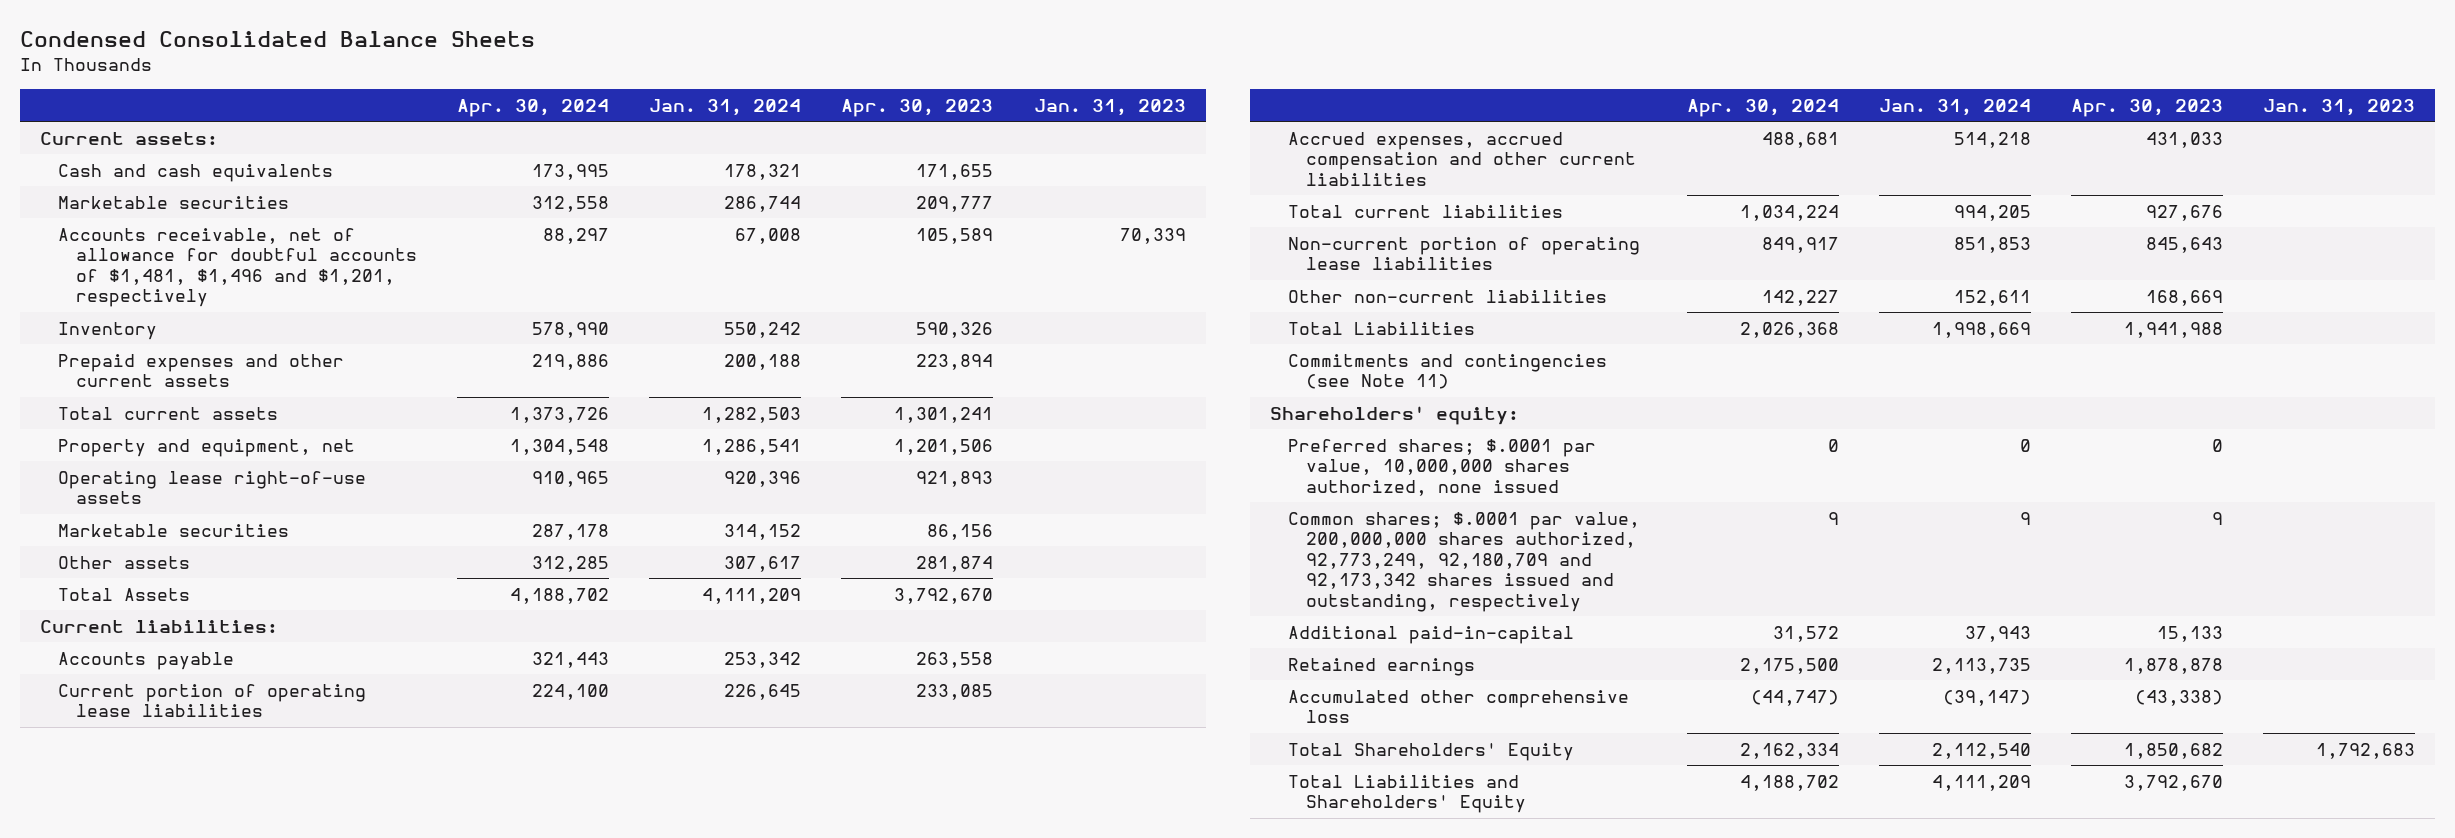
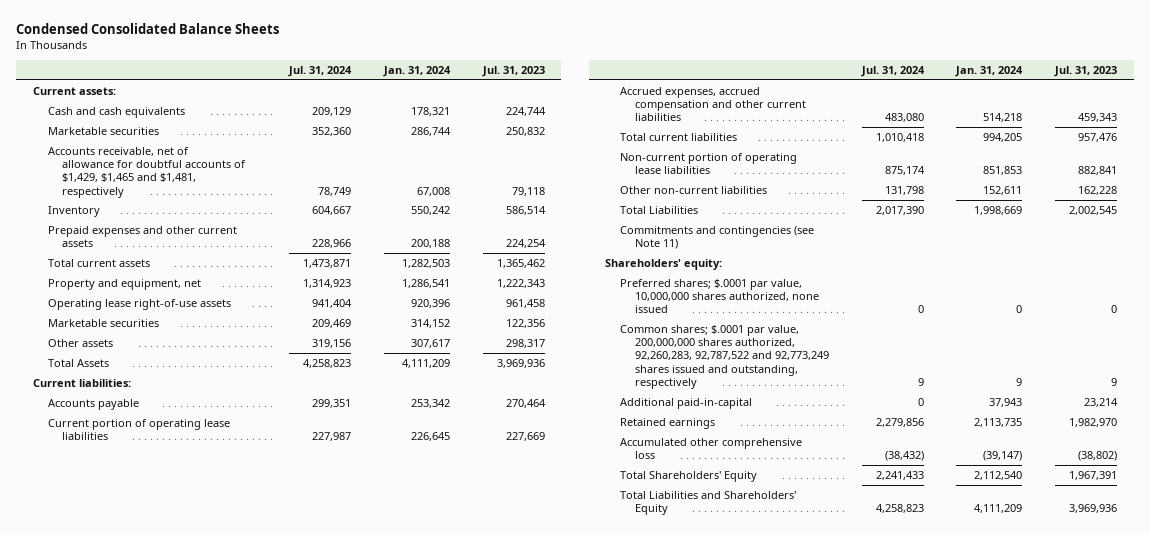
[457,98,610,117] Apr. 30, 2024 -> none
[841,98,994,117] Apr. 30, 2023 -> none
[1033,98,1186,116] Jan. 31, 2023 -> none
none -> [288,65,353,77] Jul. 31, 2024
none -> [481,65,545,77] Jul. 31, 2023
[58,227,418,308] Accounts receivable, net of allowance for doubtful accounts of $1,481, $1,496 and $1,201, respectively -> [47,146,247,198] Accounts receivable, net of allowance for doubtful accounts of $1,429, $1,465 and $1,481, respectively
[1287,511,1640,612] Common shares; $.0001 par value, 200,000,000 shares authorized, 92,773,249, 92,180,709 and 92,173,342 shares issued and outstanding, respectively -> [620,324,830,389] Common shares; $.0001 par value, 200,000,000 shares authorized, 92,260,283, 92,787,522 and 92,773,249 shares issued and outstanding, respectively

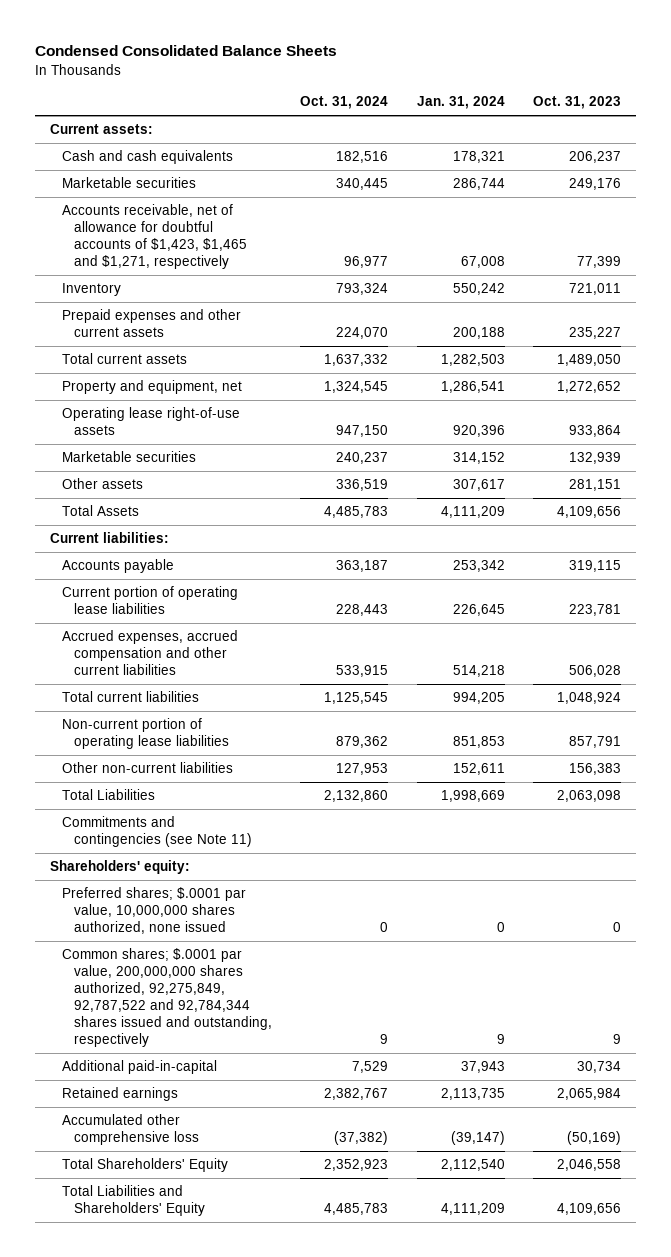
[288,65,353,77] Jul. 31, 2024 -> none
[481,65,545,77] Jul. 31, 2023 -> none
none -> [300,96,389,110] Oct. 31, 2024
none -> [533,96,622,110] Oct. 31, 2023
[47,146,247,198] Accounts receivable, net of allowance for doubtful accounts of $1,429, $1,465 and $1,481, respectively -> [61,204,247,270] Accounts receivable, net of allowance for doubtful accounts of $1,423, $1,465 and $1,271, respectively
[620,324,830,389] Common shares; $.0001 par value, 200,000,000 shares authorized, 92,260,283, 92,787,522 and 92,773,249 shares issued and outstanding, respectively -> [61,948,272,1047] Common shares; $.0001 par value, 200,000,000 shares authorized, 92,275,849, 92,787,522 and 92,784,344 shares issued and outstanding, respectively

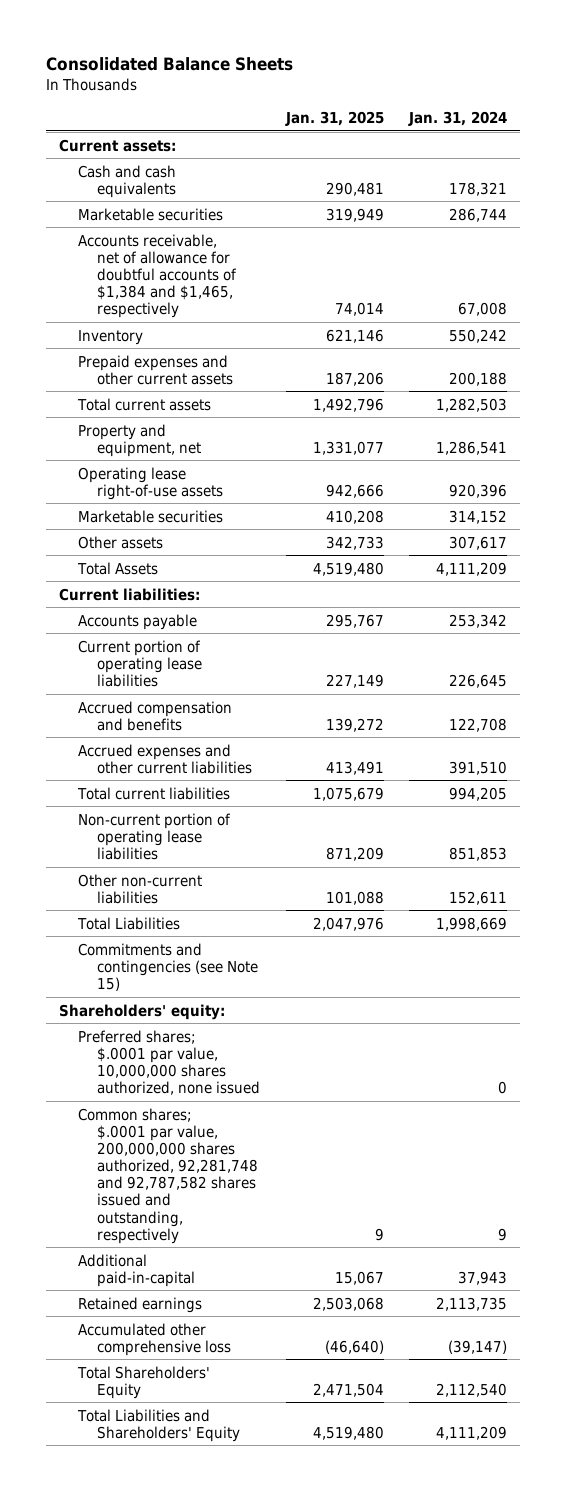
[35,45,338,57] Condensed Consolidated Balance Sheets -> [46,56,294,71] Consolidated Balance Sheets
[300,96,389,110] Oct. 31, 2024 -> none
[533,96,622,110] Oct. 31, 2023 -> none
none -> [284,111,384,127] Jan. 31, 2025
[61,204,247,270] Accounts receivable, net of allowance for doubtful accounts of $1,423, $1,465 and $1,271, respectively -> [78,233,238,319] Accounts receivable, net of allowance for doubtful accounts of $1,384 and $1,465, respectively
none -> [78,700,233,731] Accrued compensation and benefits
[61,630,238,676] Accrued expenses, accrued compensation and other current liabilities -> [78,743,253,774] Accrued expenses and other current liabilities
[452,665,505,678] 514,218 -> [449,760,508,775] 391,510
[61,816,252,848] Commitments and contingencies (see Note 11) -> [78,942,259,991] Commitments and contingencies (see Note 15)
[61,948,272,1047] Common shares; $.0001 par value, 200,000,000 shares authorized, 92,275,849, 92,787,522 and 92,784,344 shares issued and outstanding, respectively -> [78,1107,259,1244] Common shares; $.0001 par value, 200,000,000 shares authorized, 92,281,748 and 92,787,582 shares issued and outstanding, respectively

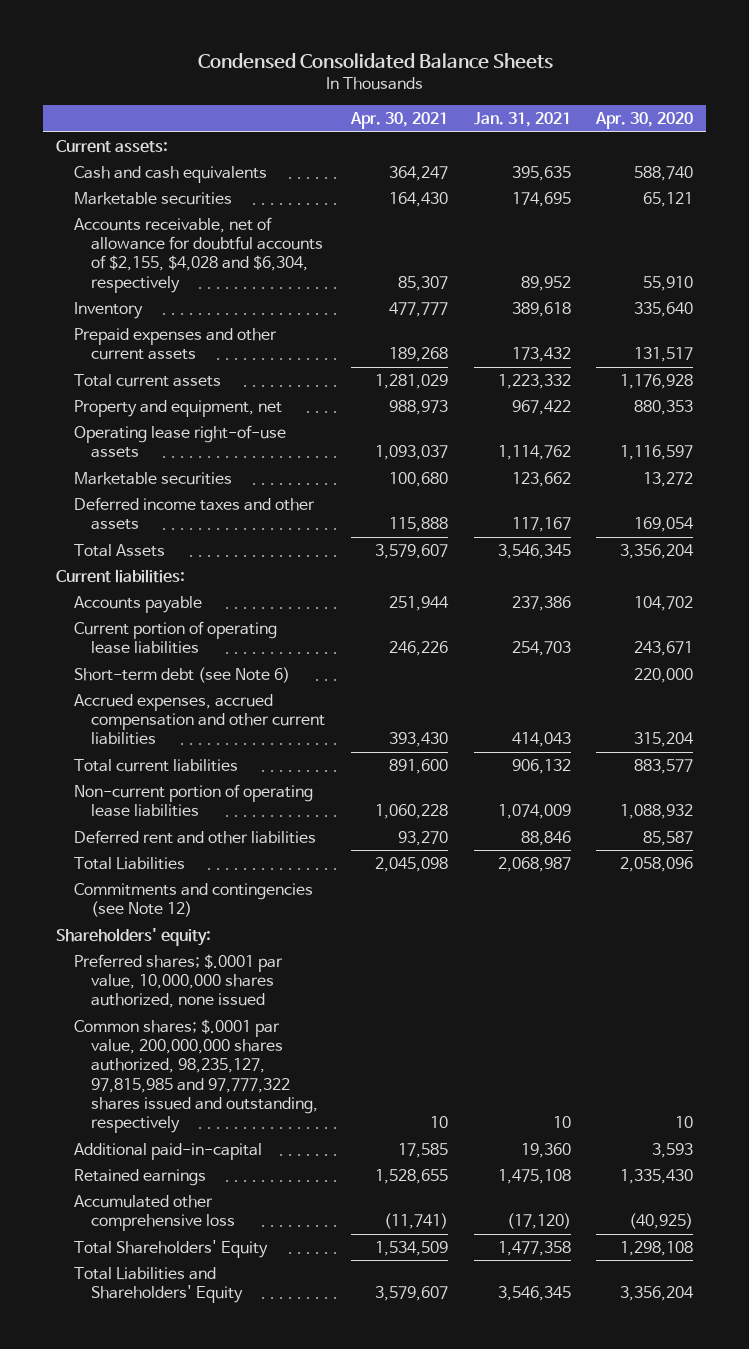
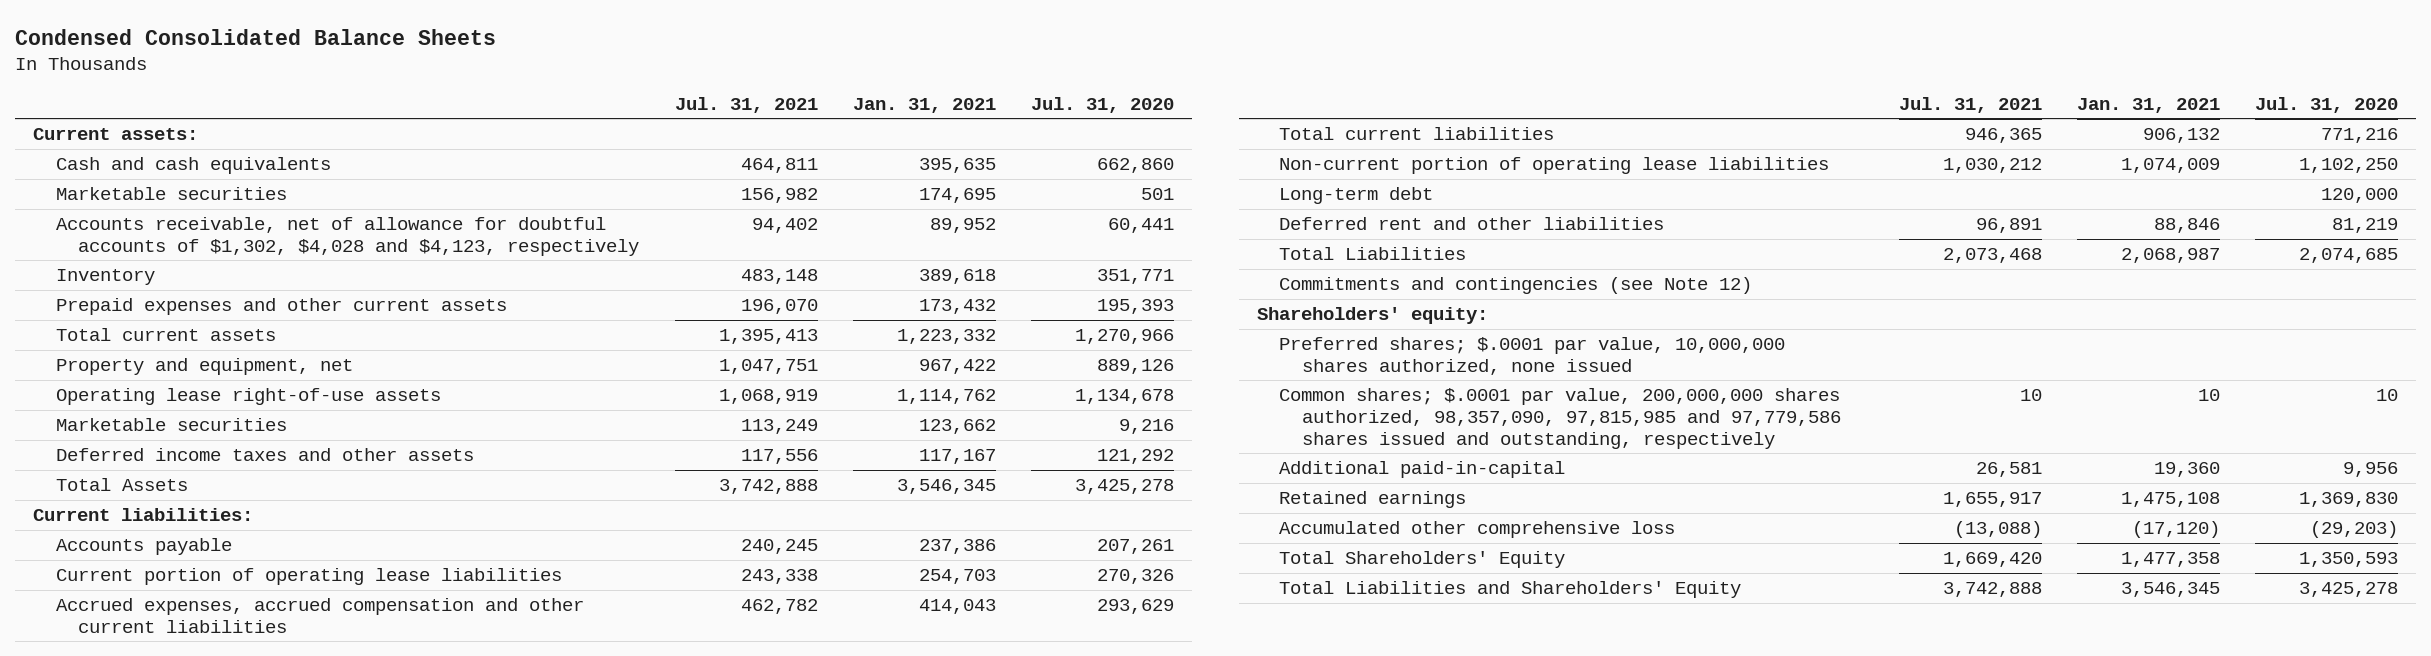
[350,112,449,130] Apr. 30, 2021 -> none
[595,112,694,130] Apr. 30, 2020 -> none
none -> [674,96,818,113] Jul. 31, 2021
none -> [1031,96,1175,113] Jul. 31, 2020
[73,216,324,293] Accounts receivable, net of allowance for doubtful accounts of $2,155, $4,028 and $6,304, respectively -> [55,217,640,256] Accounts receivable, net of allowance for doubtful accounts of $1,302, $4,028 and $4,123, respectively
[73,666,290,683] Short-term debt (see Note 6) -> none
none -> [1279,187,1434,205] Long-term debt
[73,1018,319,1134] Common shares; $.0001 par value, 200,000,000 shares authorized, 98,235,127, 97,815,985 and 97,777,322 shares issued and outstanding, respectively -> [1279,388,1842,449] Common shares; $.0001 par value, 200,000,000 shares authorized, 98,357,090, 97,815,985 and 97,779,586 shares issued and outstanding, respectively

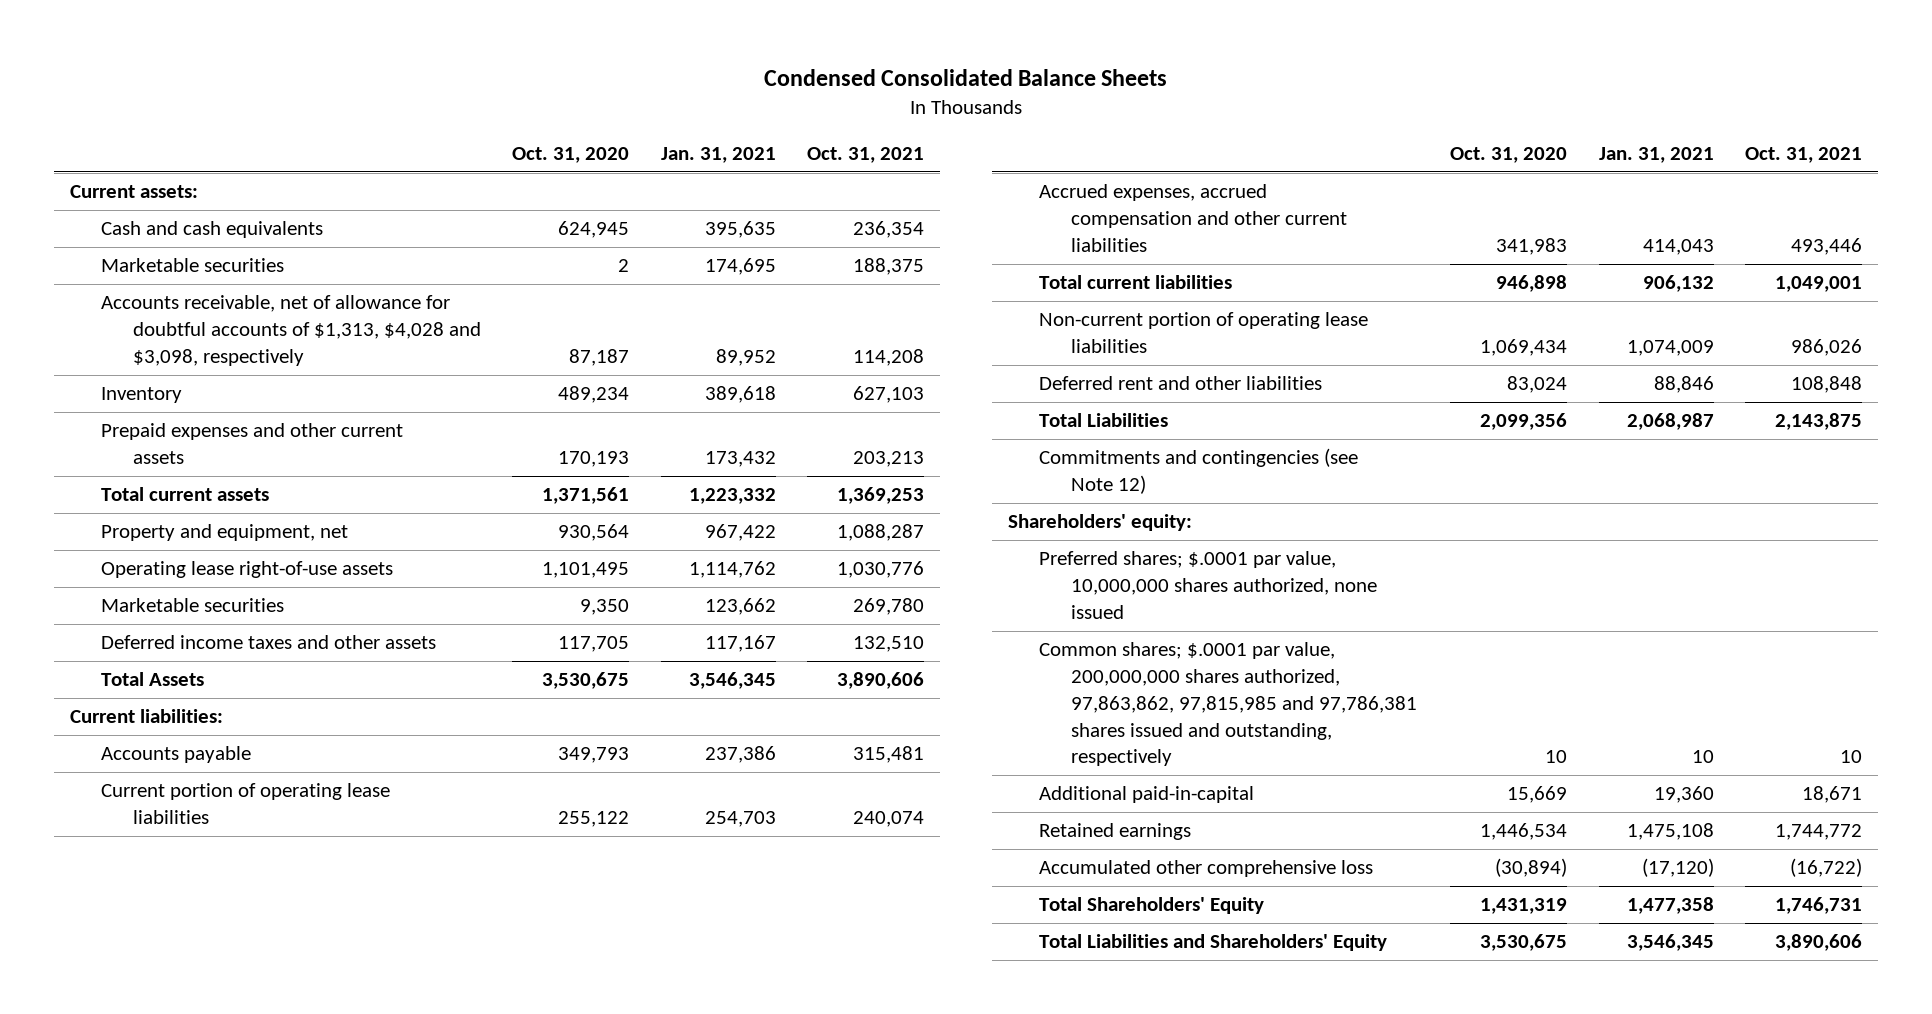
[674,96,818,113] Jul. 31, 2021 -> none
[1031,96,1175,113] Jul. 31, 2020 -> none
none -> [512,147,630,164] Oct. 31, 2020
none -> [807,147,925,164] Oct. 31, 2021
[55,217,640,256] Accounts receivable, net of allowance for doubtful accounts of $1,302, $4,028 and $4,123, respectively -> [101,295,481,366] Accounts receivable, net of allowance for doubtful accounts of $1,313, $4,028 and $3,098, respectively
[1279,187,1434,205] Long-term debt -> none
[1279,388,1842,449] Common shares; $.0001 par value, 200,000,000 shares authorized, 98,357,090, 97,815,985 and 97,779,586 shares issued and outstanding, respectively -> [1039,642,1417,767] Common shares; $.0001 par value, 200,000,000 shares authorized, 97,863,862, 97,815,985 and 97,786,381 shares issued and outstanding, respectively

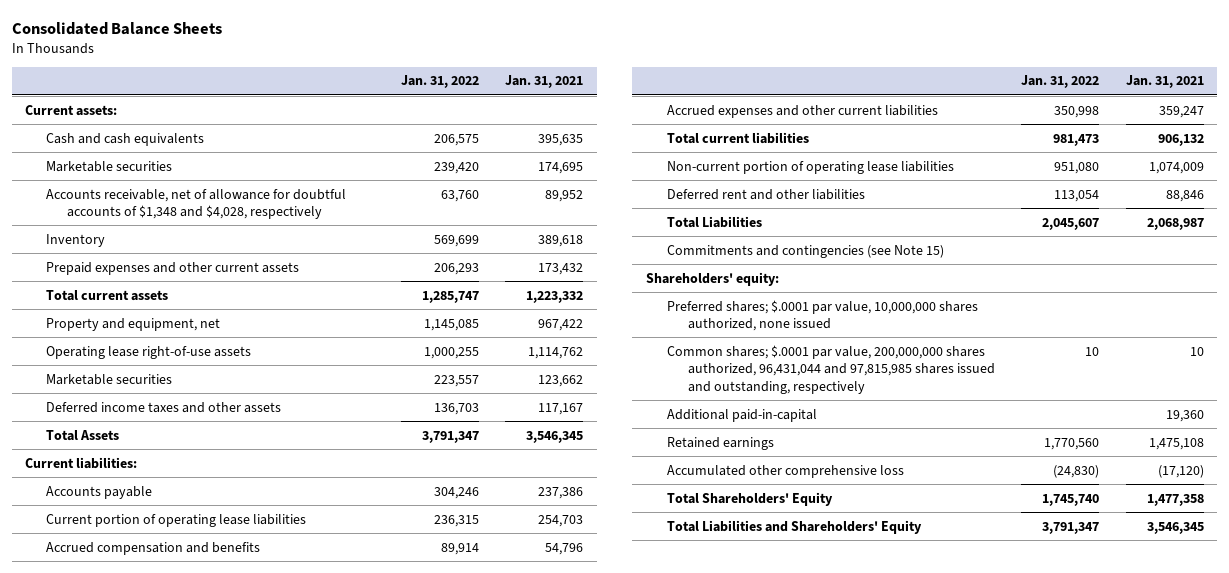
[764,69,1168,87] Condensed Consolidated Balance Sheets -> [11,21,222,35] Consolidated Balance Sheets
[512,147,630,164] Oct. 31, 2020 -> none
[807,147,925,164] Oct. 31, 2021 -> none
none -> [400,75,479,89] Jan. 31, 2022
[101,295,481,366] Accounts receivable, net of allowance for doubtful accounts of $1,313, $4,028 and $3,098, respectively -> [46,188,347,220] Accounts receivable, net of allowance for doubtful accounts of $1,348 and $4,028, respectively
none -> [46,541,261,555] Accrued compensation and benefits
[1039,184,1347,252] Accrued expenses, accrued compensation and other current liabilities -> [666,104,938,118] Accrued expenses and other current liabilities
[1642,238,1714,255] 414,043 -> [1158,105,1204,118] 359,247
[1039,448,1359,495] Commitments and contingencies (see Note 12) -> [666,244,944,258] Commitments and contingencies (see Note 15)
[1039,642,1417,767] Common shares; $.0001 par value, 200,000,000 shares authorized, 97,863,862, 97,815,985 and 97,786,381 shares issued and outstanding, respectively -> [666,344,995,394] Common shares; $.0001 par value, 200,000,000 shares authorized, 96,431,044 and 97,815,985 shares issued and outstanding, respectively

